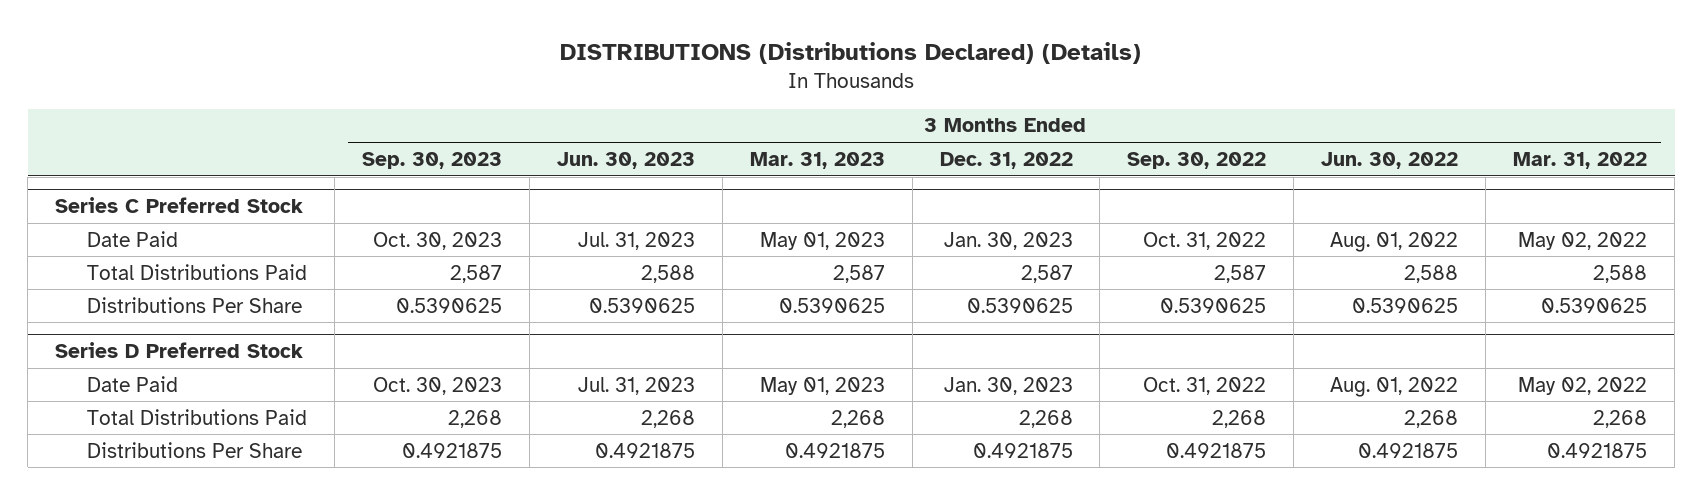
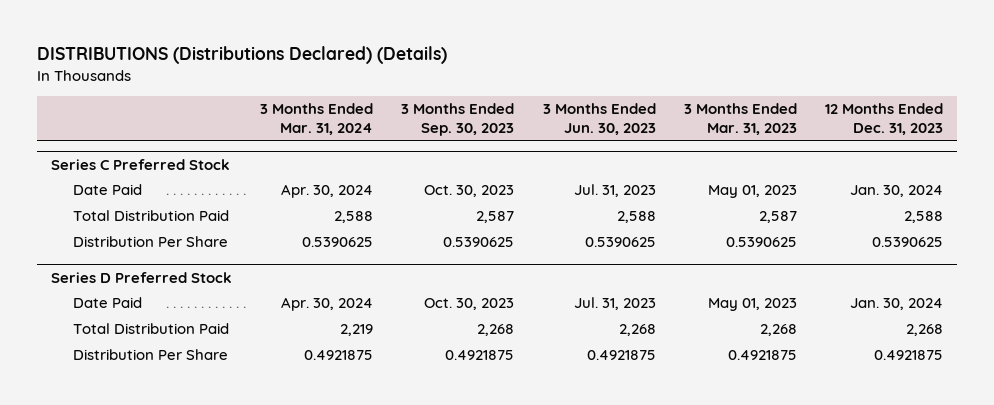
[939,151,1073,169] Dec. 31, 2022 -> none
[1127,151,1267,169] Sep. 30, 2022 -> none
[1321,151,1459,169] Jun. 30, 2022 -> none
[1513,151,1648,169] Mar. 31, 2022 -> none
none -> [260,103,374,135] 3 Months Ended Mar. 31, 2024
none -> [825,103,944,135] 12 Months Ended Dec. 31, 2023
[86,263,307,280] Total Distributions Paid -> [72,210,229,222] Total Distribution Paid
[86,296,302,313] Distributions Per Share -> [72,236,228,248] Distribution Per Share
[86,408,307,425] Total Distributions Paid -> [72,323,229,335] Total Distribution Paid
[86,441,302,458] Distributions Per Share -> [72,349,228,361] Distribution Per Share

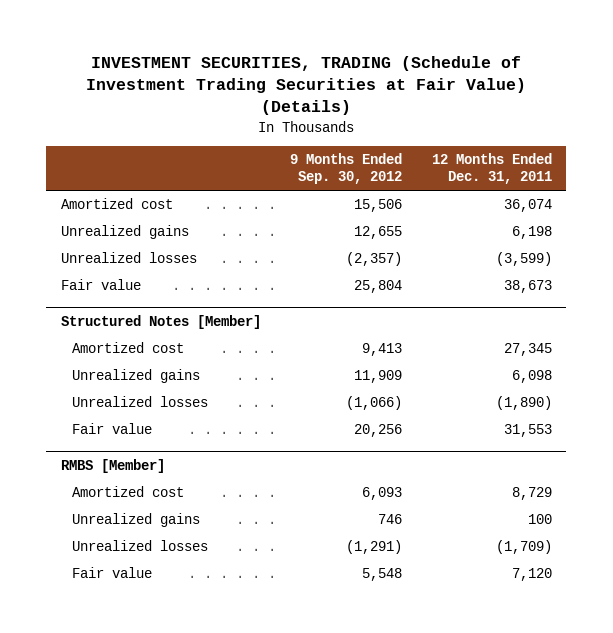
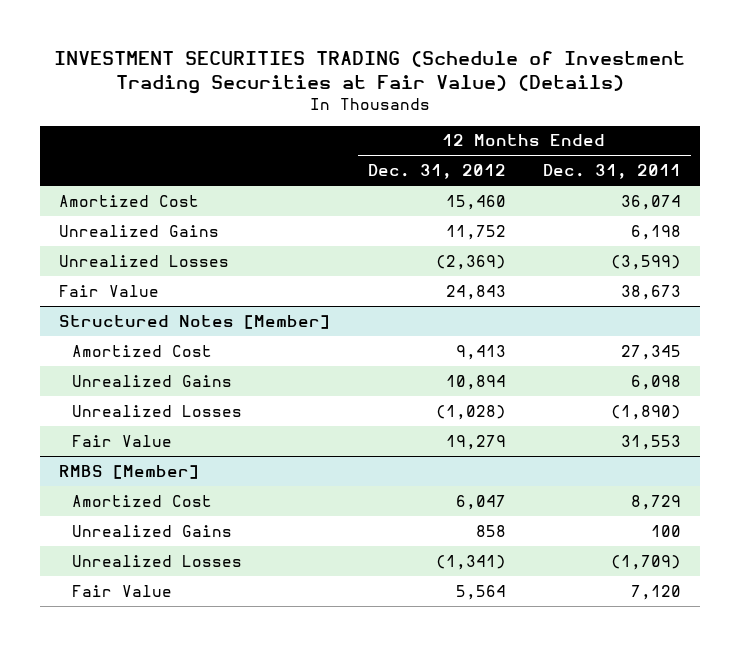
[86,56,527,116] INVESTMENT SECURITIES, TRADING (Schedule of Investment Trading Securities at Fair Value) (Details) -> [54,50,686,94] INVESTMENT SECURITIES TRADING (Schedule of Investment Trading Securities at Fair Value) (Details)
[290,152,403,185] 9 Months Ended Sep. 30, 2012 -> none
none -> [367,164,506,180] Dec. 31, 2012
[60,198,173,210] Amortized cost -> [59,194,200,207] Amortized Cost
[60,225,189,240] Unrealized gains -> [59,224,220,237] Unrealized Gains
[60,252,197,264] Unrealized losses -> [59,254,230,267] Unrealized Losses
[60,279,141,291] Fair value -> [59,284,160,297] Fair Value
[71,342,184,354] Amortized cost -> [71,344,212,357] Amortized Cost
[71,369,200,384] Unrealized gains -> [71,374,232,387] Unrealized Gains
[71,396,208,408] Unrealized losses -> [71,404,242,417] Unrealized Losses
[71,423,152,435] Fair value -> [71,434,172,447] Fair Value
[71,486,184,498] Amortized cost -> [71,494,212,507] Amortized Cost
[71,513,200,528] Unrealized gains -> [71,524,232,537] Unrealized Gains
[71,540,208,552] Unrealized losses -> [71,554,242,567] Unrealized Losses
[71,567,152,579] Fair value -> [71,584,172,597] Fair Value

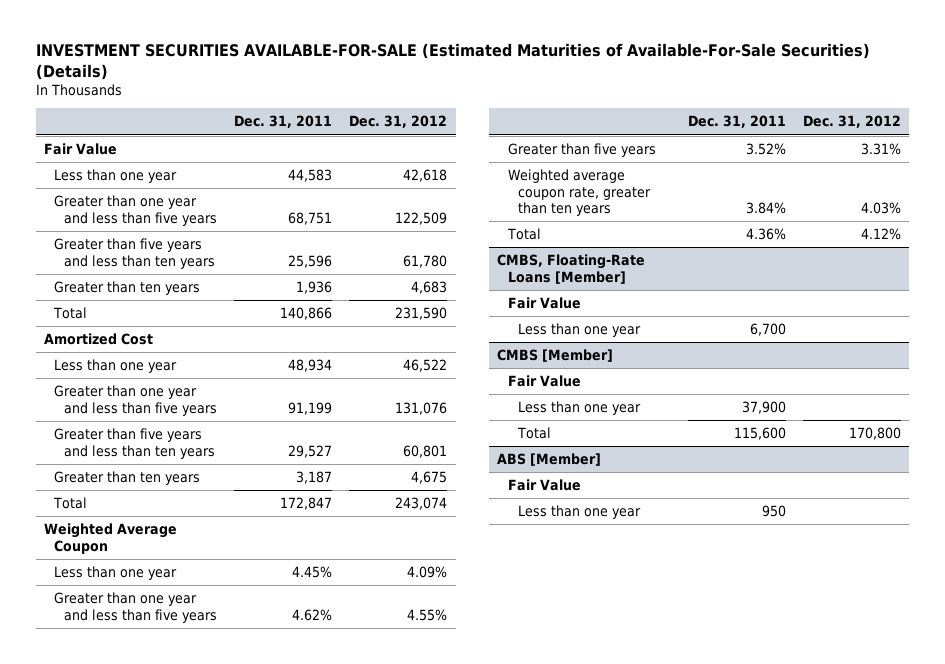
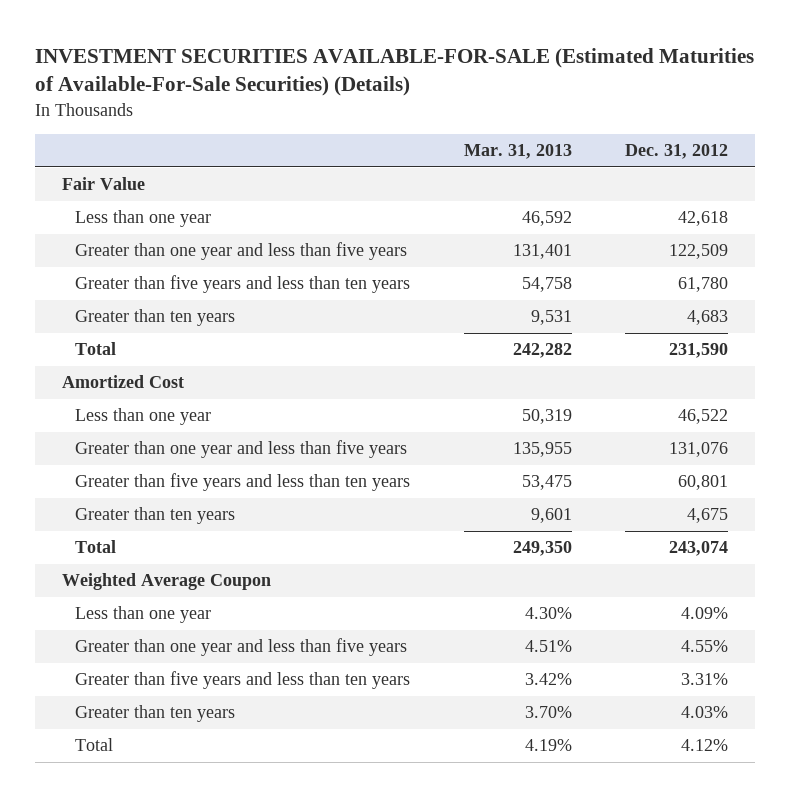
[234,115,333,129] Dec. 31, 2011 -> none
none -> [463,144,572,160] Mar. 31, 2013
[507,142,656,157] Greater than five years -> [75,671,411,690] Greater than five years and less than ten years
[507,168,651,217] Weighted average coupon rate, greater than ten years -> [75,705,236,723] Greater than ten years
[497,253,646,284] CMBS, Floating-Rate Loans [Member] -> none
[507,296,581,309] Fair Value -> none
[517,322,641,337] Less than one year -> none
[497,348,614,362] CMBS [Member] -> none
[507,374,581,387] Fair Value -> none
[517,400,641,415] Less than one year -> none
[516,426,551,439] Total -> none
[497,452,602,466] ABS [Member] -> none
[507,478,581,491] Fair Value -> none
[517,504,641,519] Less than one year -> none

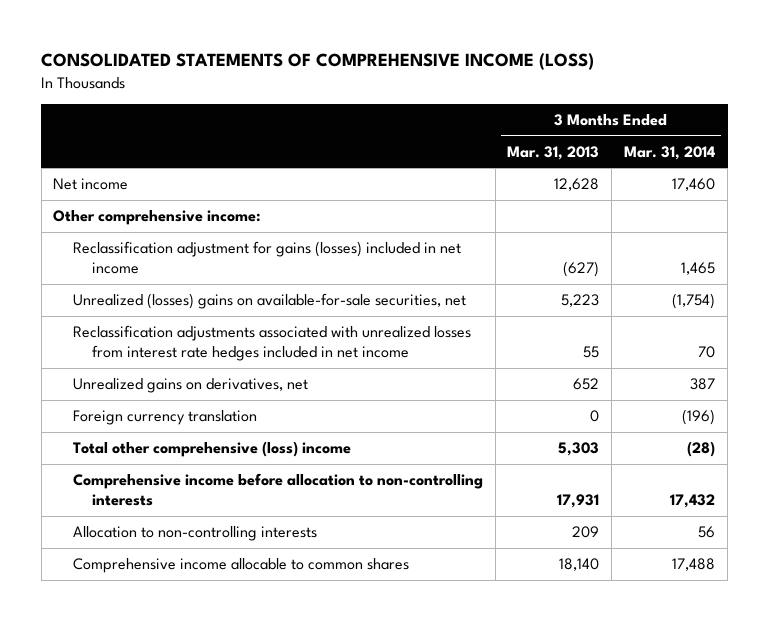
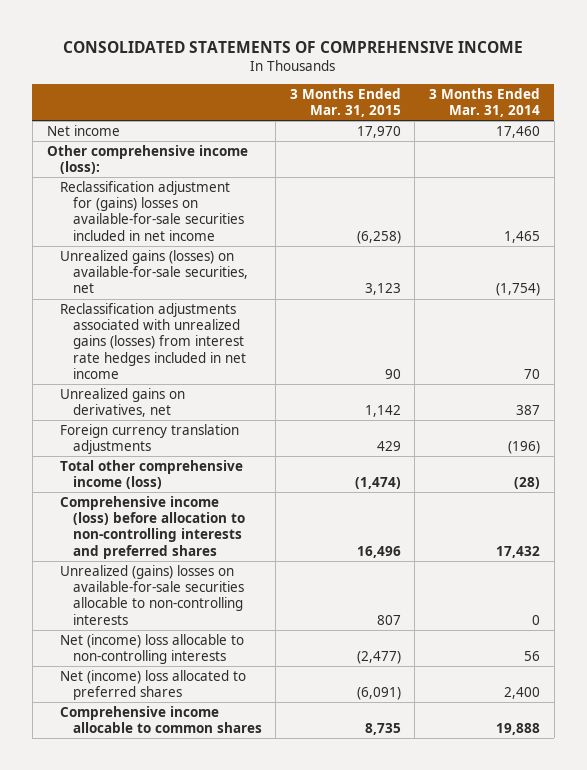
[41,53,595,71] CONSOLIDATED STATEMENTS OF COMPREHENSIVE INCOME (LOSS) -> [63,41,524,54] CONSOLIDATED STATEMENTS OF COMPREHENSIVE INCOME
[507,145,600,160] Mar. 31, 2013 -> none
none -> [289,87,401,118] 3 Months Ended Mar. 31, 2015
[53,210,262,226] Other comprehensive income: -> [46,144,248,175] Other comprehensive income (loss):
[72,241,461,275] Reclassification adjustment for gains (losses) included in net income -> [59,180,244,241] Reclassification adjustment for (gains) losses on available-for-sale securities included in net income
[72,293,466,310] Unrealized (losses) gains on available-for-sale securities, net -> [59,249,248,294] Unrealized gains (losses) on available-for-sale securities, net
[72,325,471,362] Reclassification adjustments associated with unrealized losses from interest rate hedges included in net income -> [59,302,246,379] Reclassification adjustments associated with unrealized gains (losses) from interest rate hedges included in net income
[72,410,257,426] Foreign currency translation -> [59,423,239,455] Foreign currency translation adjustments
[72,441,351,458] Total other comprehensive (loss) income -> [59,459,243,490] Total other comprehensive income (loss)
[72,473,483,507] Comprehensive income before allocation to non-controlling interests -> [59,495,245,559] Comprehensive income (loss) before allocation to non-controlling interests and preferred shares
none -> [59,564,244,625] Unrealized (gains) losses on available-for-sale securities allocable to non-controlling interests
[72,526,317,542] Allocation to non-controlling interests -> [59,633,244,665] Net (income) loss allocable to non-controlling interests
none -> [59,669,246,701] Net (income) loss allocated to preferred shares
[672,558,716,572] 17,488 -> [496,723,541,736] 19,888

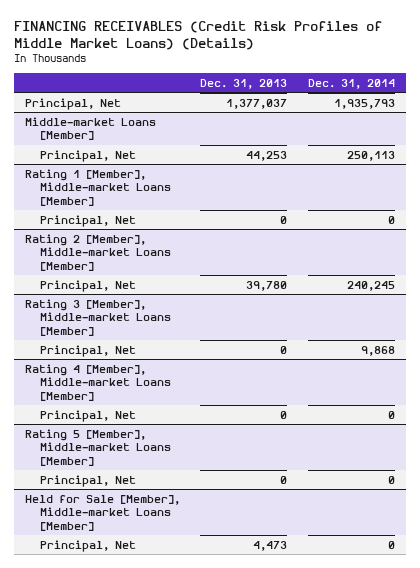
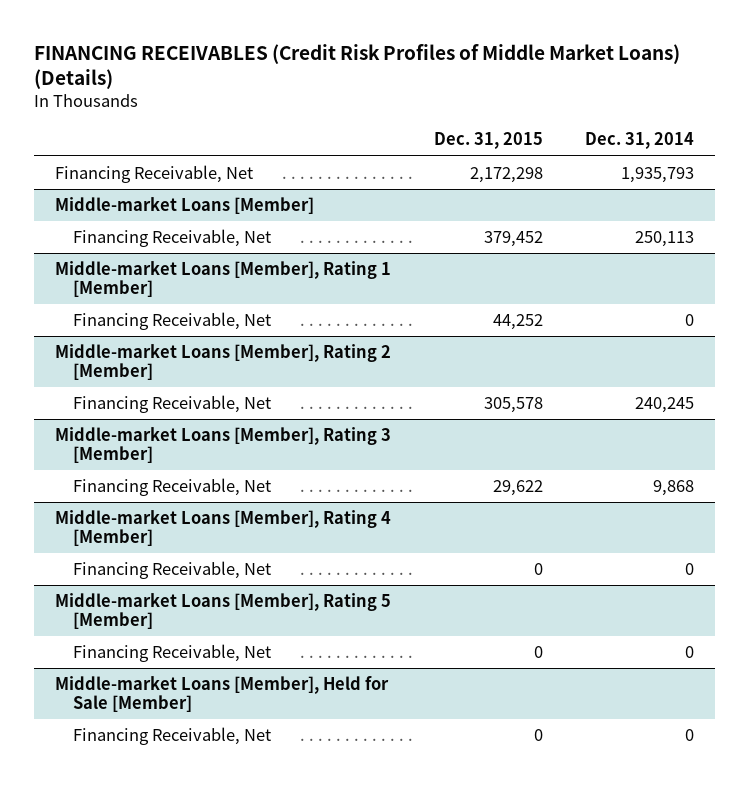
[200,78,288,89] Dec. 31, 2013 -> none
none -> [433,132,543,150] Dec. 31, 2015
[24,97,121,110] Principal, Net -> [55,164,254,183] Financing Receivable, Net
[39,149,136,162] Principal, Net -> [73,228,272,247] Financing Receivable, Net
[24,168,171,206] Rating 1 [Member], Middle-market Loans [Member] -> [55,260,392,298] Middle-market Loans [Member], Rating 1 [Member]
[39,214,136,227] Principal, Net -> [73,311,272,330] Financing Receivable, Net
[24,233,171,271] Rating 2 [Member], Middle-market Loans [Member] -> [55,343,392,381] Middle-market Loans [Member], Rating 2 [Member]
[39,279,136,292] Principal, Net -> [73,394,272,413] Financing Receivable, Net
[24,298,171,336] Rating 3 [Member], Middle-market Loans [Member] -> [55,426,392,464] Middle-market Loans [Member], Rating 3 [Member]
[39,344,136,357] Principal, Net -> [73,477,272,496] Financing Receivable, Net
[24,363,171,401] Rating 4 [Member], Middle-market Loans [Member] -> [55,509,392,547] Middle-market Loans [Member], Rating 4 [Member]
[39,409,136,422] Principal, Net -> [73,560,272,579] Financing Receivable, Net
[24,428,171,466] Rating 5 [Member], Middle-market Loans [Member] -> [55,592,392,630] Middle-market Loans [Member], Rating 5 [Member]
[39,474,136,487] Principal, Net -> [73,643,272,662] Financing Receivable, Net
[24,494,180,531] Held for Sale [Member], Middle-market Loans [Member] -> [55,675,390,713] Middle-market Loans [Member], Held for Sale [Member]
[39,539,136,552] Principal, Net -> [73,726,272,745] Financing Receivable, Net

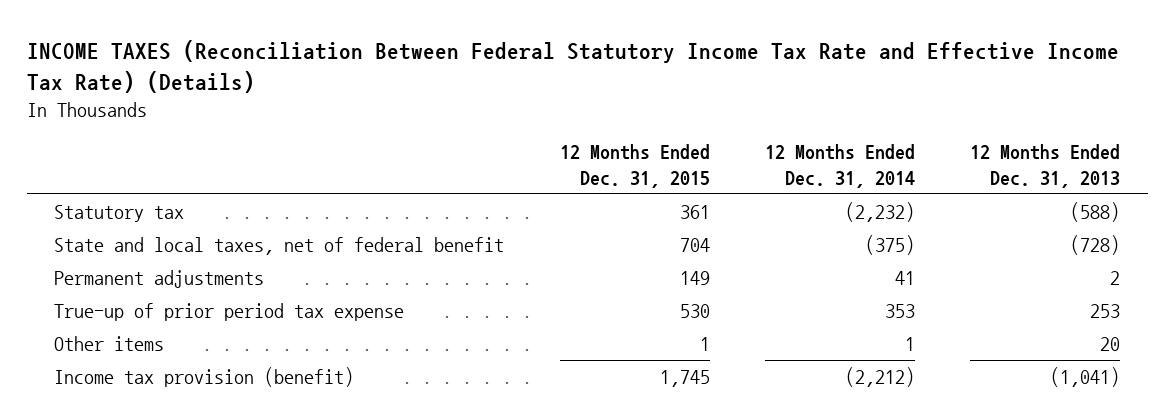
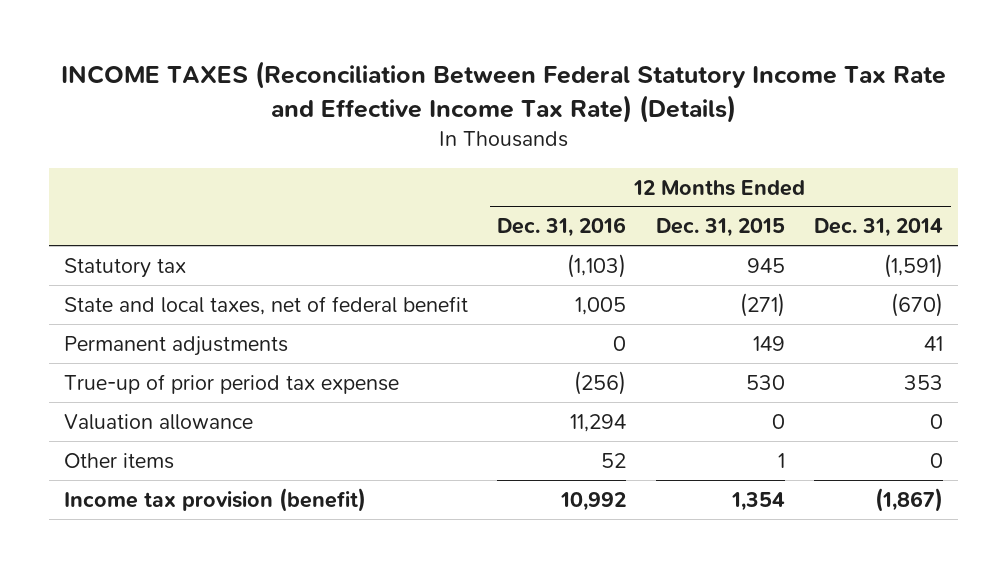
[970,144,1121,188] 12 Months Ended Dec. 31, 2013 -> none
none -> [497,217,627,238] Dec. 31, 2016
[679,204,710,219] 361 -> [746,257,785,273] 945
[845,201,916,222] (2,232) -> [884,253,944,278] (1,591)
[679,237,710,252] 704 -> [739,292,785,317] (271)
[865,234,916,255] (375) -> [891,292,944,317] (670)
none -> [64,413,254,430] Valuation allowance
[905,336,916,351] 1 -> [930,452,944,468] 0
[659,369,710,387] 1,745 -> [730,491,785,511] 1,354
[845,366,916,387] (2,212) -> [875,487,944,512] (1,867)

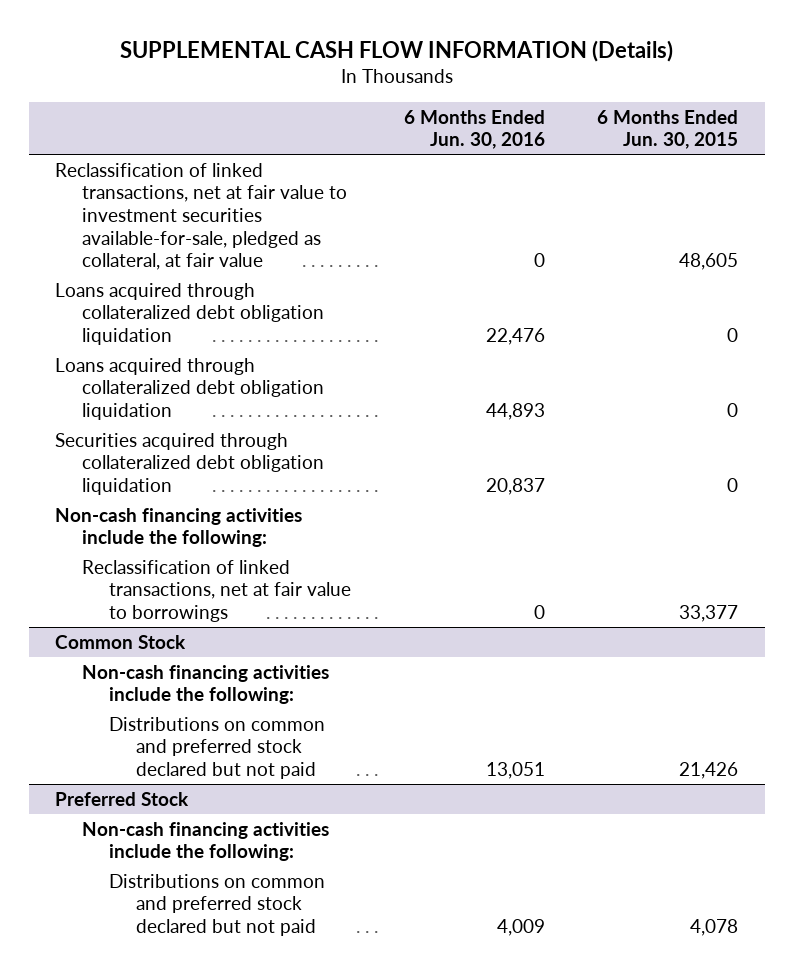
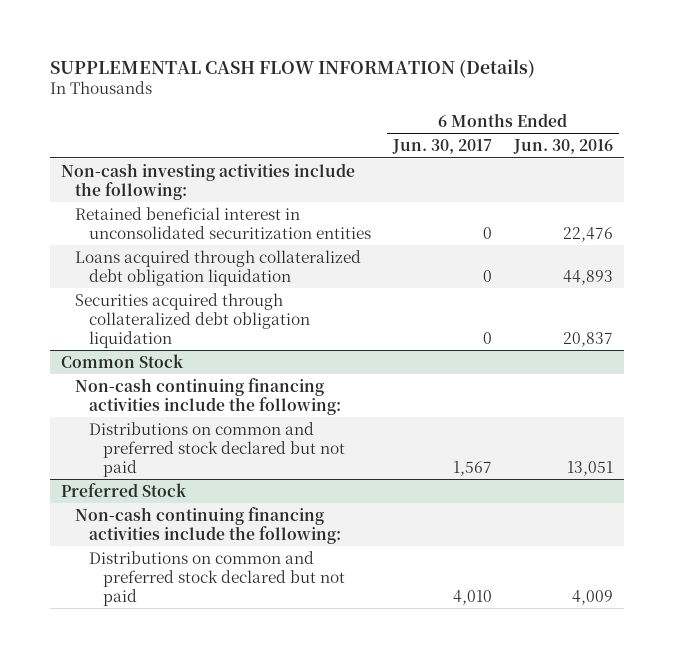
[597,109,739,150] 6 Months Ended Jun. 30, 2015 -> none
none -> [391,139,492,155] Jun. 30, 2017
[55,162,348,271] Reclassification of linked transactions, net at fair value to investment securities available-for-sale, pledged as collateral, at fair value -> none
none -> [60,162,355,200] Non-cash investing activities include the following:
[55,282,325,345] Loans acquired through collateralized debt obligation liquidation -> [74,206,371,239] Retained beneficial interest in unconsolidated securitization entities
[55,507,303,548] Non-cash financing activities include the following: -> none
[82,559,352,622] Reclassification of linked transactions, net at fair value to borrowings -> none
[82,664,330,705] Non-cash financing activities include the following: -> [74,377,341,415] Non-cash continuing financing activities include the following:
[82,821,330,862] Non-cash financing activities include the following: -> [74,506,341,544] Non-cash continuing financing activities include the following:

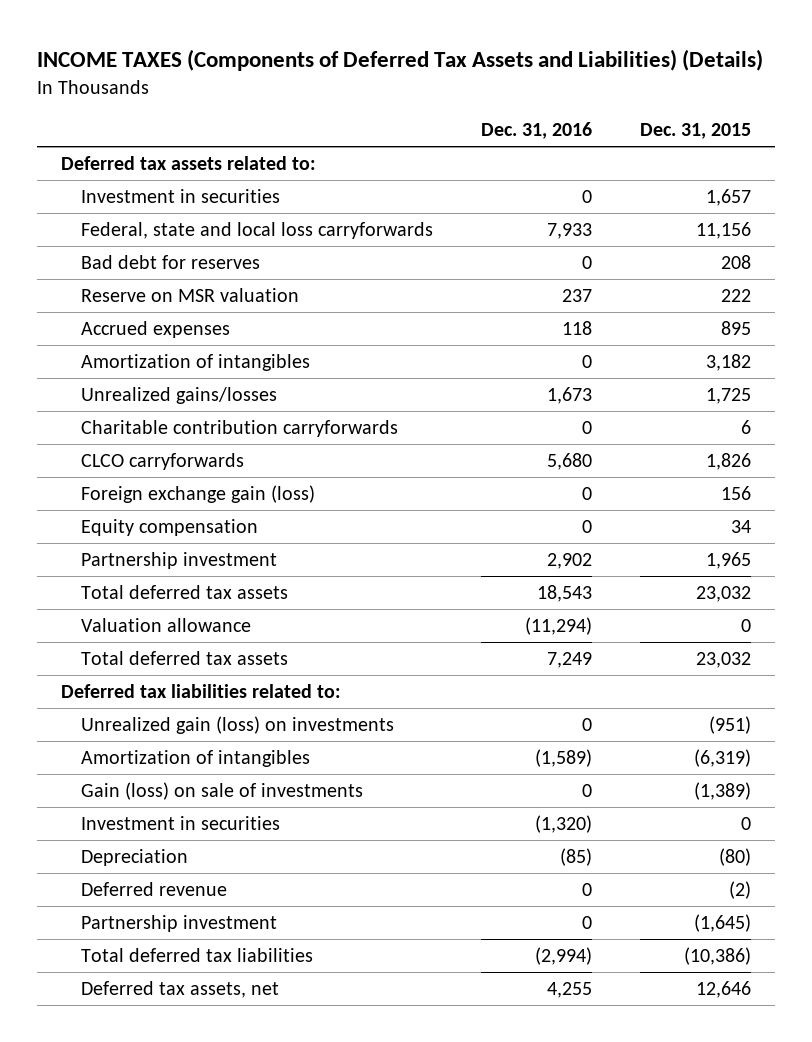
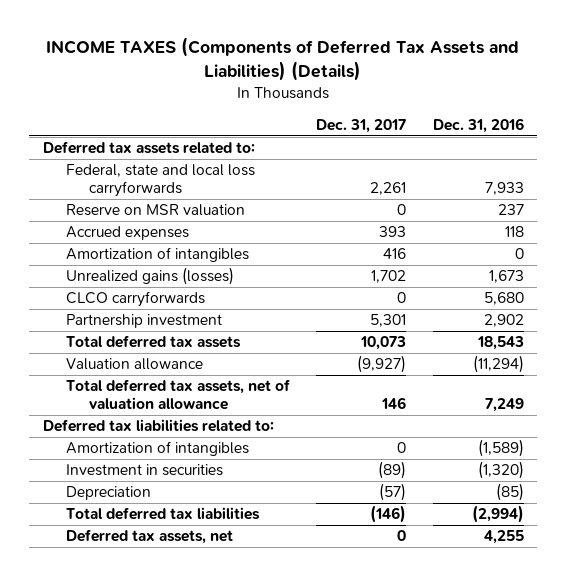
[640,123,752,140] Dec. 31, 2015 -> none
none -> [316,118,407,133] Dec. 31, 2017
[80,188,280,203] Investment in securities -> none
[80,254,260,269] Bad debt for reserves -> none
[80,419,398,437] Charitable contribution carryforwards -> none
[80,386,277,404] Unrealized gains/losses -> [65,267,234,286] Unrealized gains (losses)
[80,484,315,503] Foreign exchange gain (loss) -> none
[80,518,258,536] Equity compensation -> none
[80,650,288,665] Total deferred tax assets -> [65,379,290,411] Total deferred tax assets, net of valuation allowance
[80,715,394,734] Unrealized gain (loss) on investments -> none
[80,781,363,800] Gain (loss) on sale of investments -> none
[80,881,227,896] Deferred revenue -> none
[80,914,277,932] Partnership investment -> none

